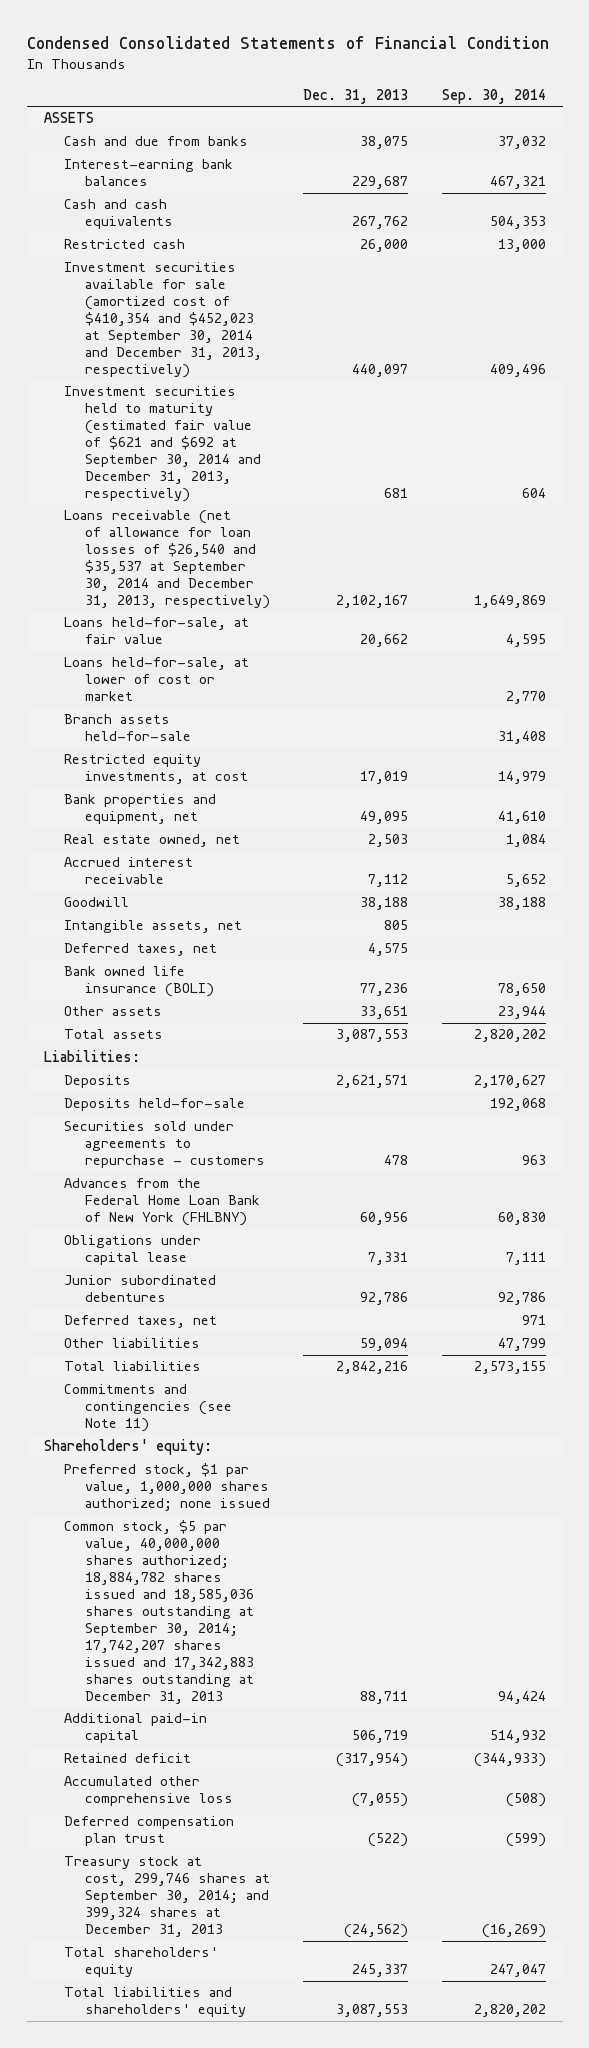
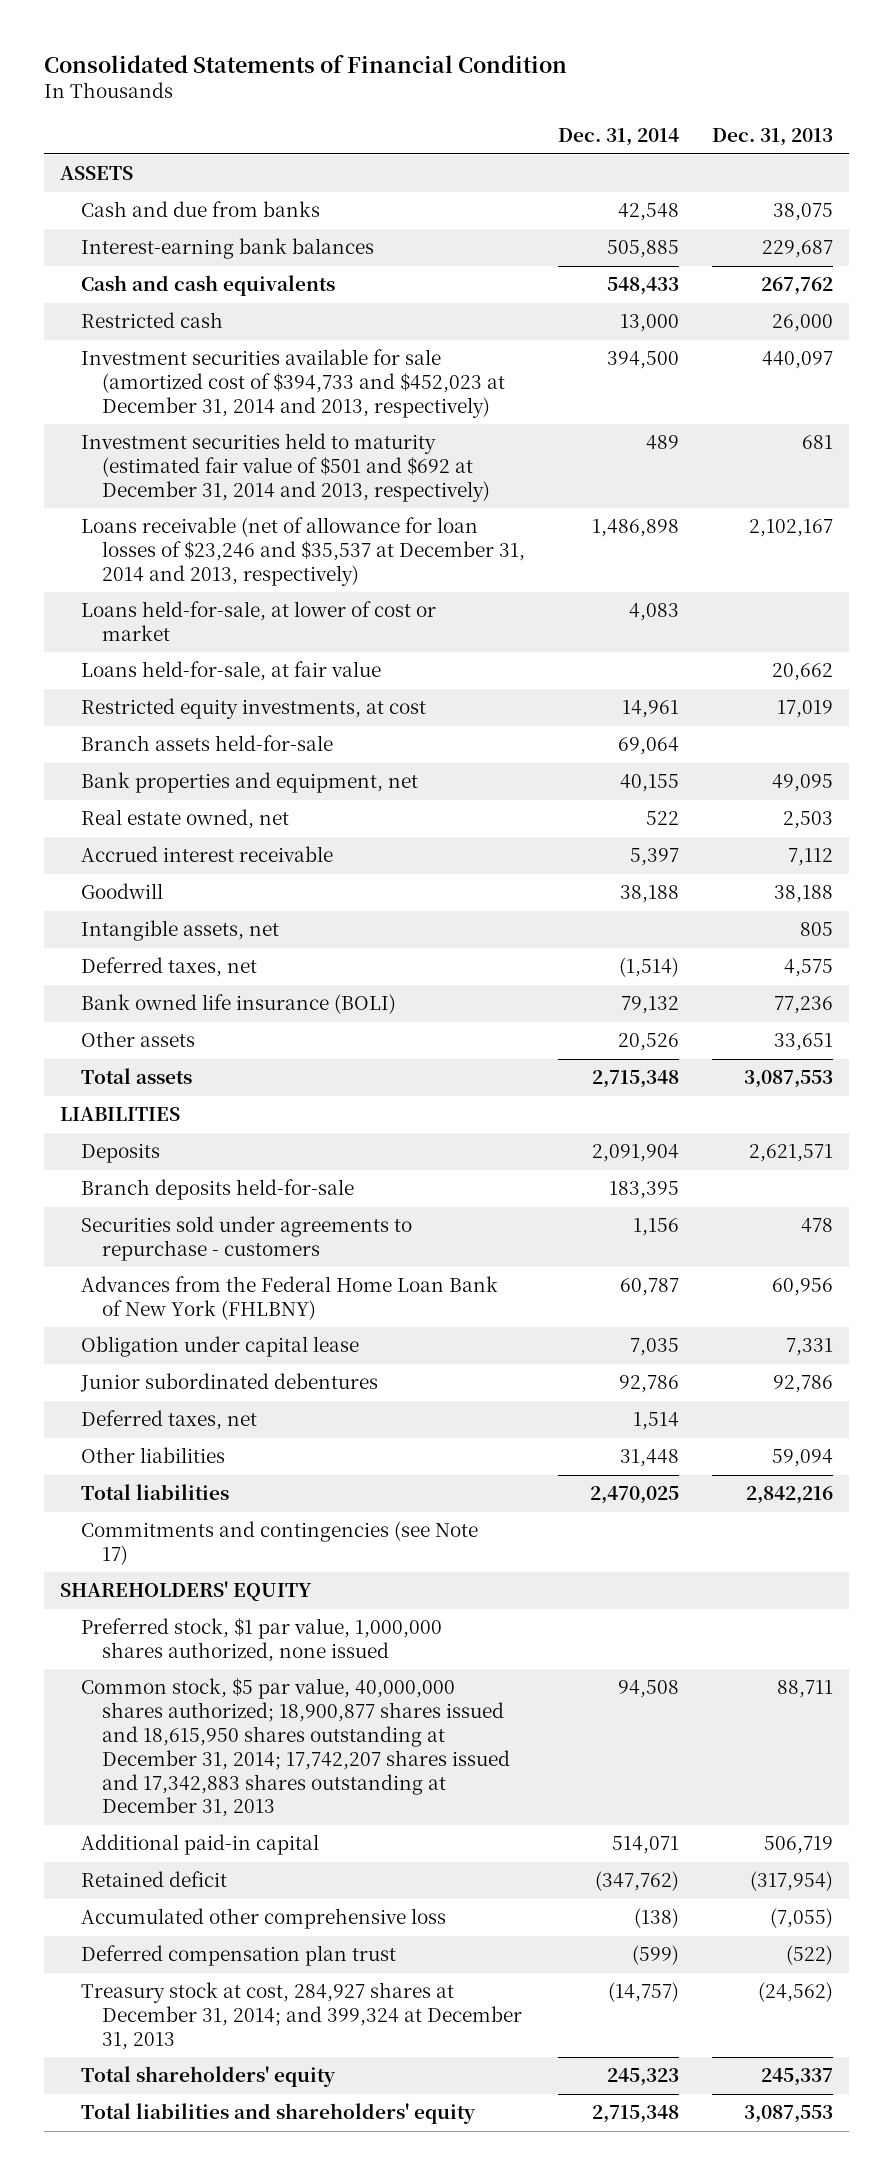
[26,36,549,50] Condensed Consolidated Statements of Financial Condition -> [43,54,567,73] Consolidated Statements of Financial Condition
[441,89,546,105] Sep. 30, 2014 -> none
none -> [558,128,680,147] Dec. 31, 2014
[64,262,262,379] Investment securities available for sale (amortized cost of $410,354 and $452,023 at September 30, 2014 and December 31, 2013, respectively) -> [81,349,506,418] Investment securities available for sale (amortized cost of $394,733 and $452,023 at December 31, 2014 and 2013, respectively)
[64,386,261,503] Investment securities held to maturity (estimated fair value of $621 and $692 at September 30, 2014 and December 31, 2013, respectively) -> [81,433,491,502] Investment securities held to maturity (estimated fair value of $501 and $692 at December 31, 2014 and 2013, respectively)
[64,510,270,610] Loans receivable (net of allowance for loan losses of $26,540 and $35,537 at September 30, 2014 and December 31, 2013, respectively) -> [81,517,526,586] Loans receivable (net of allowance for loan losses of $23,246 and $35,537 at December 31, 2014 and 2013, respectively)
[64,617,250,645] Loans held-for-sale, at fair value -> [81,661,382,682] Loans held-for-sale, at fair value
[64,714,191,742] Branch assets held-for-sale -> [81,735,334,752] Branch assets held-for-sale
[43,1050,140,1063] Liabilities: -> [59,1107,180,1122] LIABILITIES
[64,1098,246,1112] Deposits held-for-sale -> [81,1179,355,1201] Branch deposits held-for-sale
[64,1235,202,1266] Obligations under capital lease -> [81,1336,360,1358] Obligation under capital lease
[64,1384,232,1433] Commitments and contingencies (see Note 11) -> [81,1521,479,1566] Commitments and contingencies (see Note 17)
[43,1439,212,1456] Shareholders' equity: -> [59,1581,312,1602] SHAREHOLDERS' EQUITY
[64,1463,270,1512] Preferred stock, $1 par value, 1,000,000 shares authorized; none issued -> [81,1618,443,1663] Preferred stock, $1 par value, 1,000,000 shares authorized, none issued
[64,1520,254,1705] Common stock, $5 par value, 40,000,000 shares authorized; 18,884,782 shares issued and 18,585,036 shares outstanding at September 30, 2014; 17,742,207 shares issued and 17,342,883 shares outstanding at December 31, 2013 -> [81,1678,511,1818] Common stock, $5 par value, 40,000,000 shares authorized; 18,900,877 shares issued and 18,615,950 shares outstanding at December 31, 2014; 17,742,207 shares issued and 17,342,883 shares outstanding at December 31, 2013
[64,1856,270,1938] Treasury stock at cost, 299,746 shares at September 30, 2014; and 399,324 shares at December 31, 2013 -> [81,1982,523,2050] Treasury stock at cost, 284,927 shares at December 31, 2014; and 399,324 at December 31, 2013

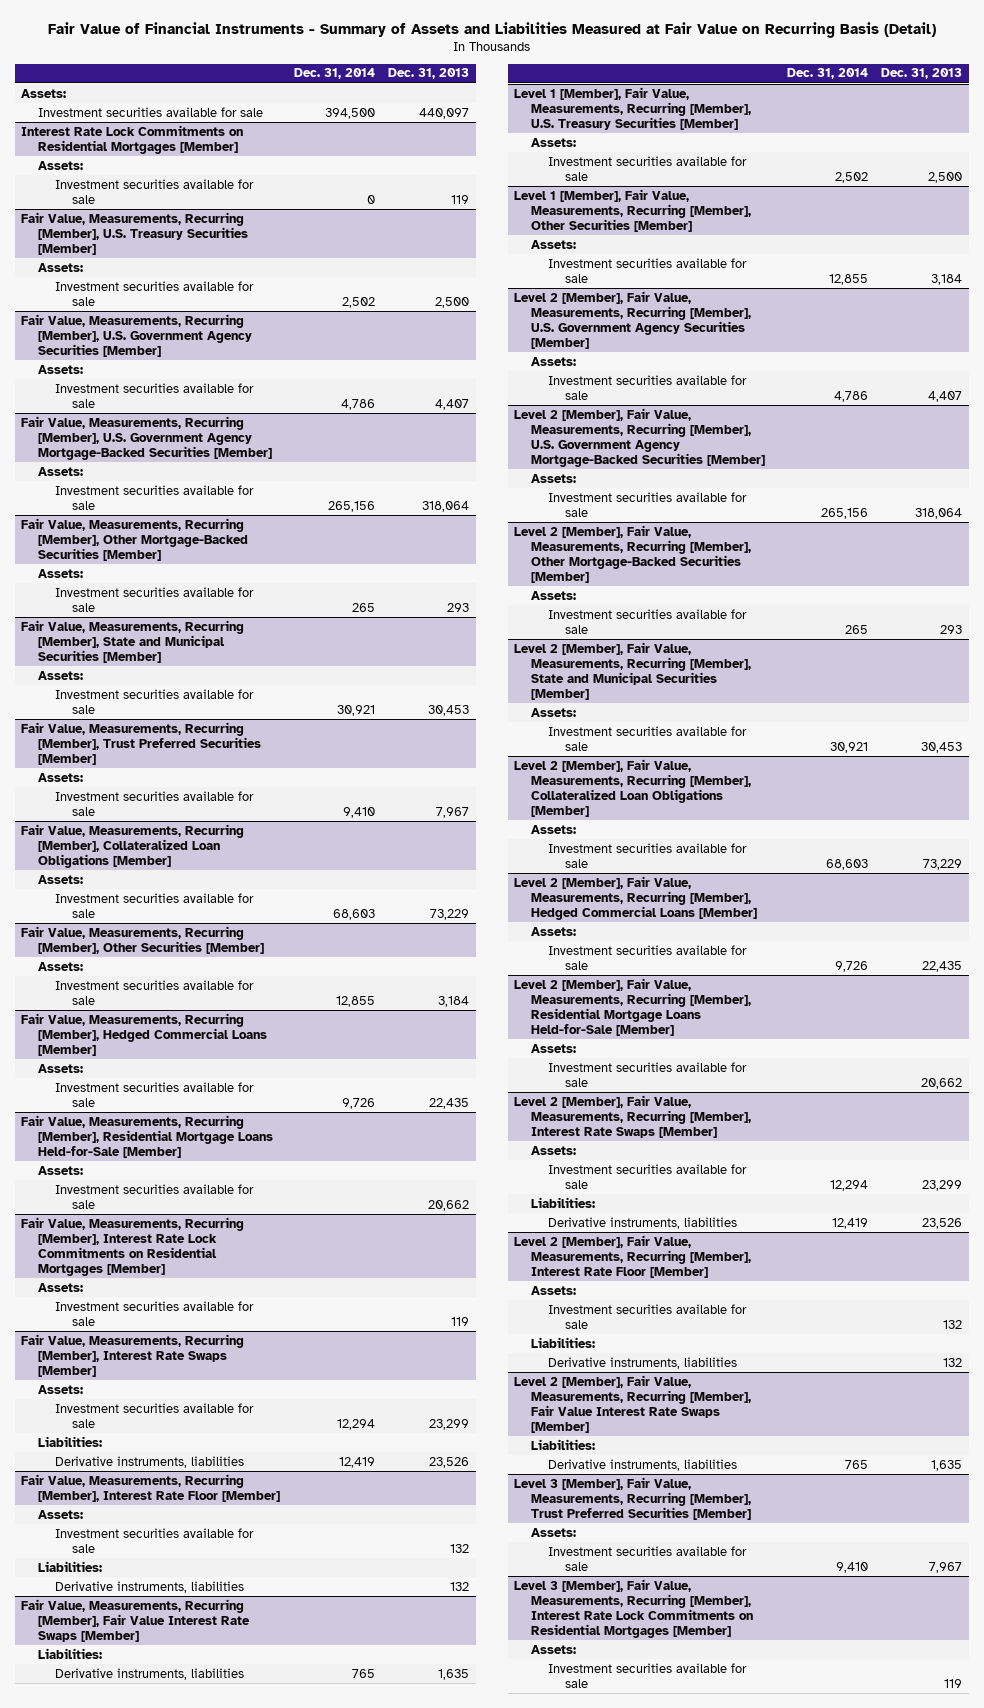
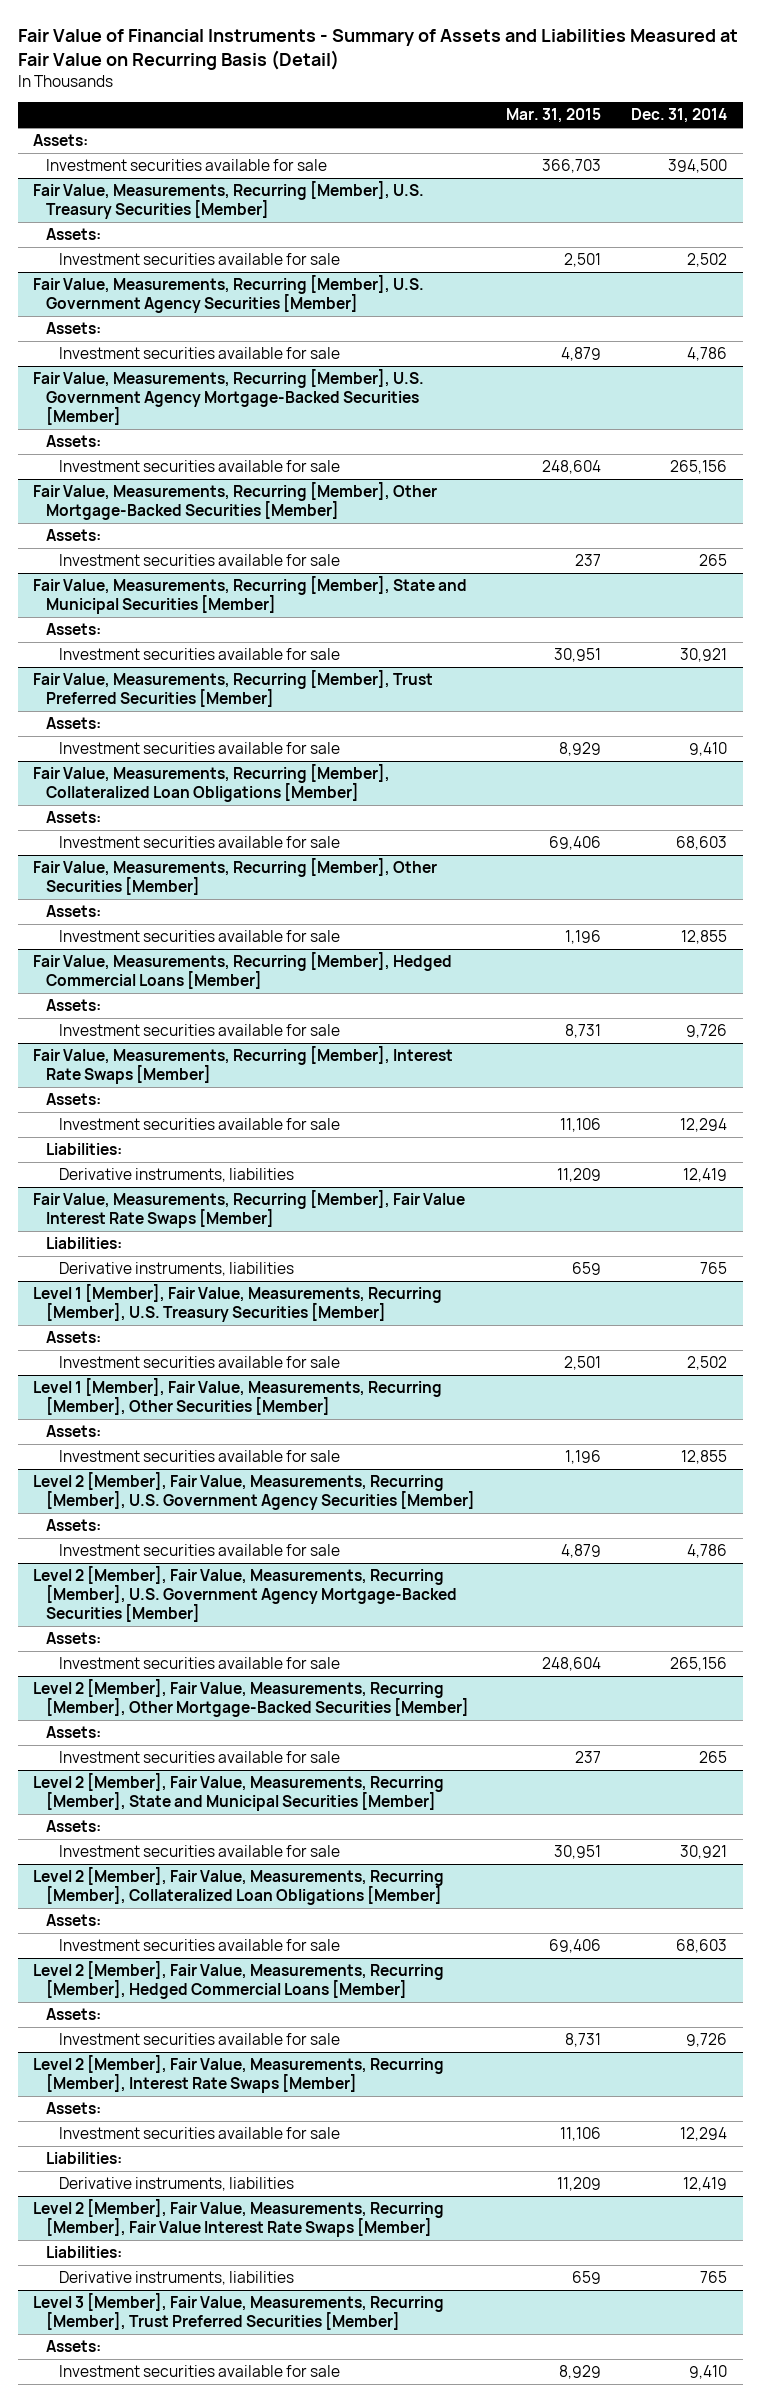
[388,68,470,80] Dec. 31, 2013 -> none
none -> [505,108,601,124] Mar. 31, 2015
[21,124,244,154] Interest Rate Lock Commitments on Residential Mortgages [Member] -> none
[38,160,84,170] Assets: -> none
[55,178,255,204] Investment securities available for sale -> none
[21,1114,274,1158] Fair Value, Measurements, Recurring [Member], Residential Mortgage Loans Held-for-Sale [Member] -> none
[38,1165,84,1175] Assets: -> none
[55,1183,255,1209] Investment securities available for sale -> none
[21,1216,245,1276] Fair Value, Measurements, Recurring [Member], Interest Rate Lock Commitments on Residential Mortgages [Member] -> none
[38,1282,84,1292] Assets: -> none
[55,1300,255,1326] Investment securities available for sale -> none
[21,1473,281,1502] Fair Value, Measurements, Recurring [Member], Interest Rate Floor [Member] -> none
[38,1509,84,1519] Assets: -> none
[55,1527,255,1553] Investment securities available for sale -> none
[38,1560,103,1572] Liabilities: -> none
[55,1580,245,1593] Derivative instruments, liabilities -> none
[514,977,752,1036] Level 2 [Member], Fair Value, Measurements, Recurring [Member], Residential Mortgage Loans Held-for-Sale [Member] -> none
[531,1043,577,1053] Assets: -> none
[548,1061,748,1087] Investment securities available for sale -> none
[514,1234,752,1278] Level 2 [Member], Fair Value, Measurements, Recurring [Member], Interest Rate Floor [Member] -> none
[531,1285,577,1295] Assets: -> none
[548,1303,748,1329] Investment securities available for sale -> none
[531,1336,596,1348] Liabilities: -> none
[548,1356,738,1369] Derivative instruments, liabilities -> none
[514,1578,754,1638] Level 3 [Member], Fair Value, Measurements, Recurring [Member], Interest Rate Lock Commitments on Residential Mortgages [Member] -> none
[531,1644,577,1654] Assets: -> none
[548,1662,748,1688] Investment securities available for sale -> none

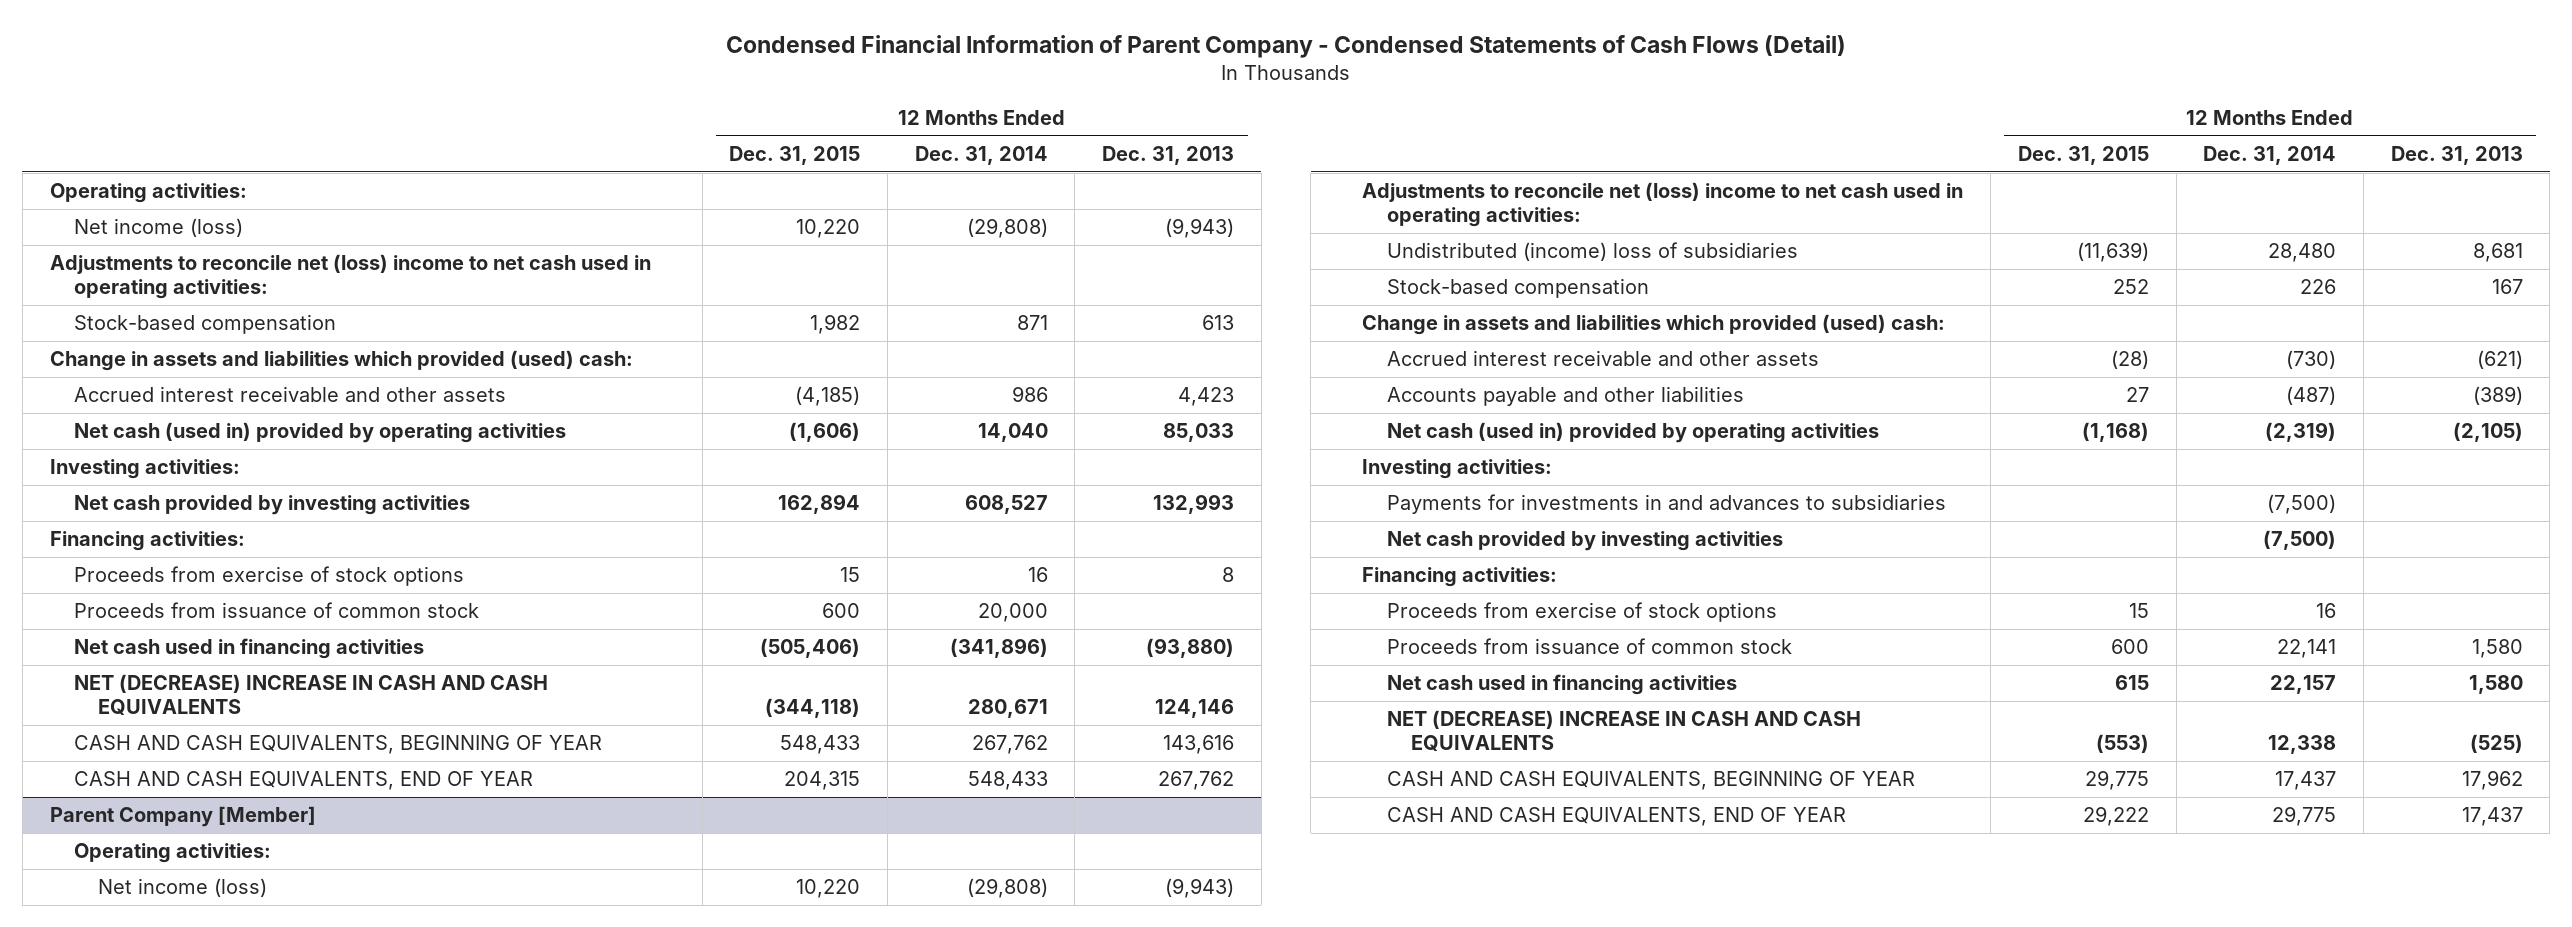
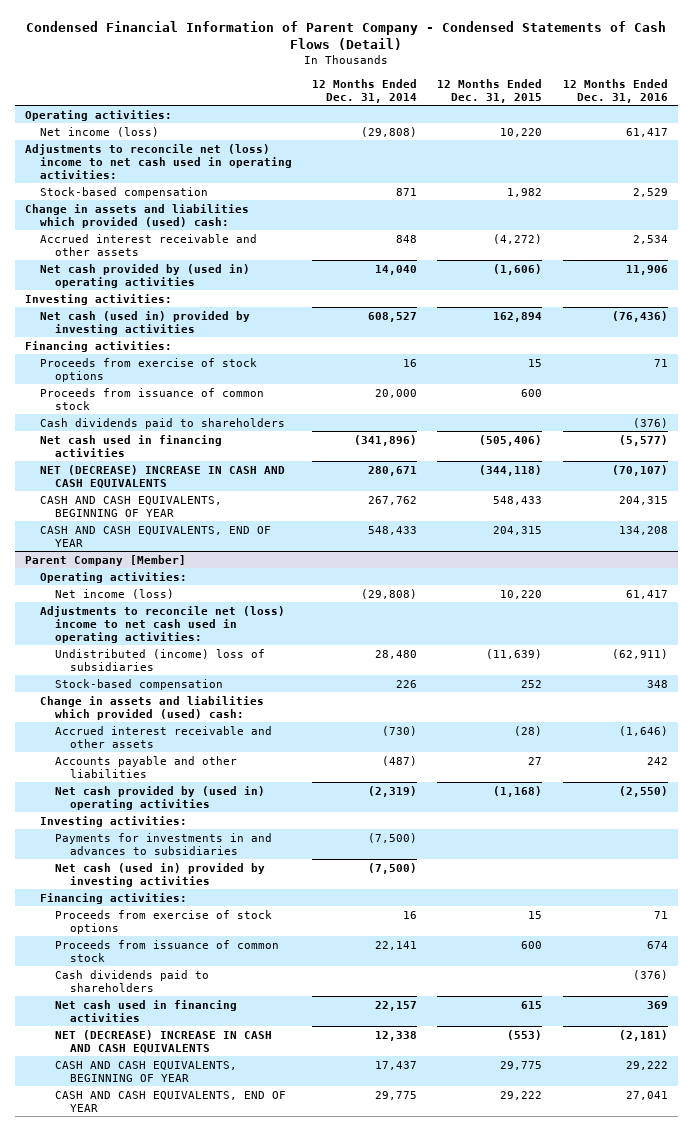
[1102,145,1235,165] Dec. 31, 2013 -> none
none -> [562,78,668,103] 12 Months Ended Dec. 31, 2016
[795,386,861,407] (4,185) -> [493,233,543,244] (4,272)
[1011,386,1048,403] 986 -> [396,234,418,243] 848
[73,422,566,444] Net cash (used in) provided by operating activities -> [39,263,250,288] Net cash provided by (used in) operating activities
[73,495,470,516] Net cash provided by investing activities -> [39,310,250,335] Net cash (used in) provided by investing activities
none -> [39,417,285,429] Cash dividends paid to shareholders
[1386,422,1879,444] Net cash (used in) provided by operating activities -> [54,785,265,810] Net cash provided by (used in) operating activities
[1386,531,1783,552] Net cash provided by investing activities -> [54,862,265,887] Net cash (used in) provided by investing activities
none -> [54,969,209,992] Cash dividends paid to shareholders

